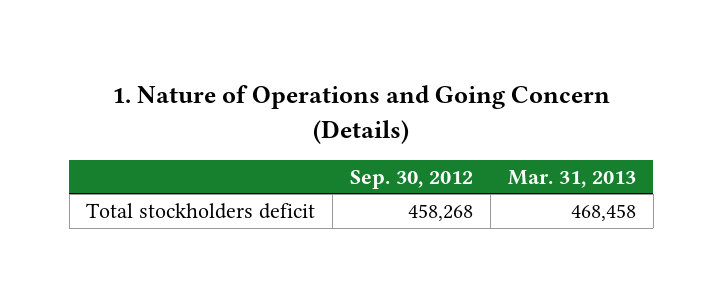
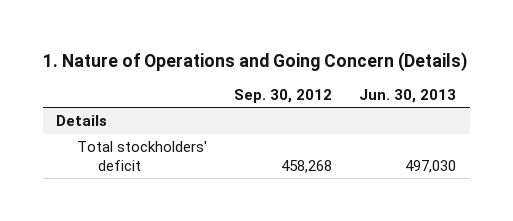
[507,169,636,188] Mar. 31, 2013 -> none
none -> [359,88,457,103] Jun. 30, 2013
none -> [56,115,108,127] Details
[86,203,316,220] Total stockholders deficit -> [77,141,208,171] Total stockholders' deficit

